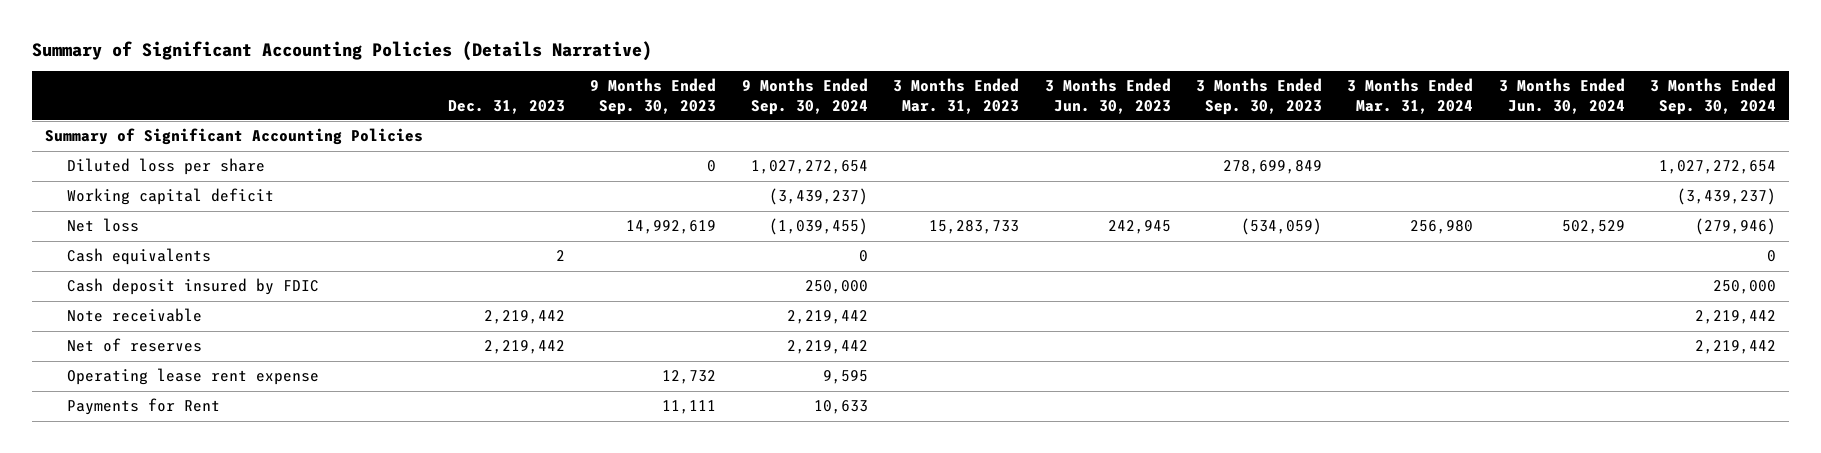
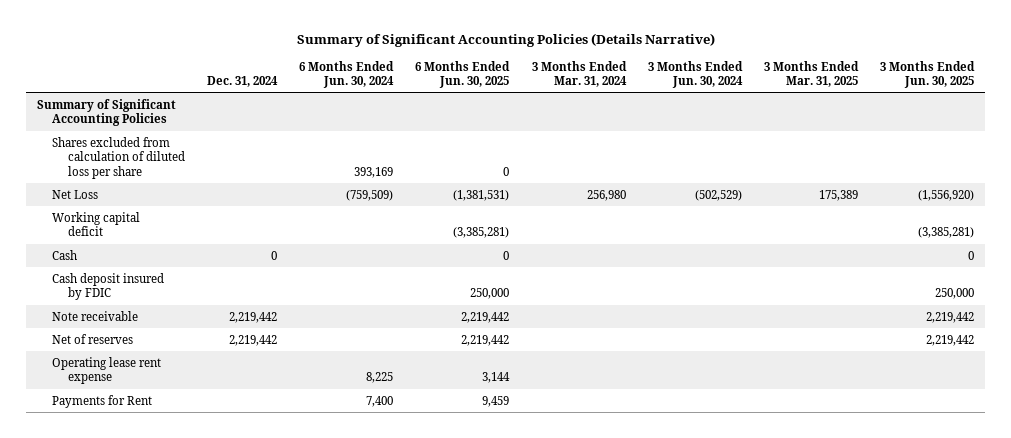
[447,99,565,114] Dec. 31, 2023 -> none
[590,78,717,115] 9 Months Ended Sep. 30, 2023 -> none
[741,78,868,115] 9 Months Ended Sep. 30, 2024 -> none
[893,78,1020,114] 3 Months Ended Mar. 31, 2023 -> none
[1044,78,1171,114] 3 Months Ended Jun. 30, 2023 -> none
[1195,78,1322,115] 3 Months Ended Sep. 30, 2023 -> none
[1650,78,1777,115] 3 Months Ended Sep. 30, 2024 -> none
none -> [207,76,279,88] Dec. 31, 2024
none -> [299,60,395,89] 6 Months Ended Jun. 30, 2024
none -> [415,60,511,89] 6 Months Ended Jun. 30, 2025
none -> [764,60,860,88] 3 Months Ended Mar. 31, 2025
none -> [880,60,976,89] 3 Months Ended Jun. 30, 2025
[66,158,265,176] Diluted loss per share -> [52,136,185,179] Shares excluded from calculation of diluted loss per share
none -> [52,189,99,199] Net Loss
[66,218,139,233] Net loss -> none
[66,248,211,266] Cash equivalents -> [52,249,78,260] Cash

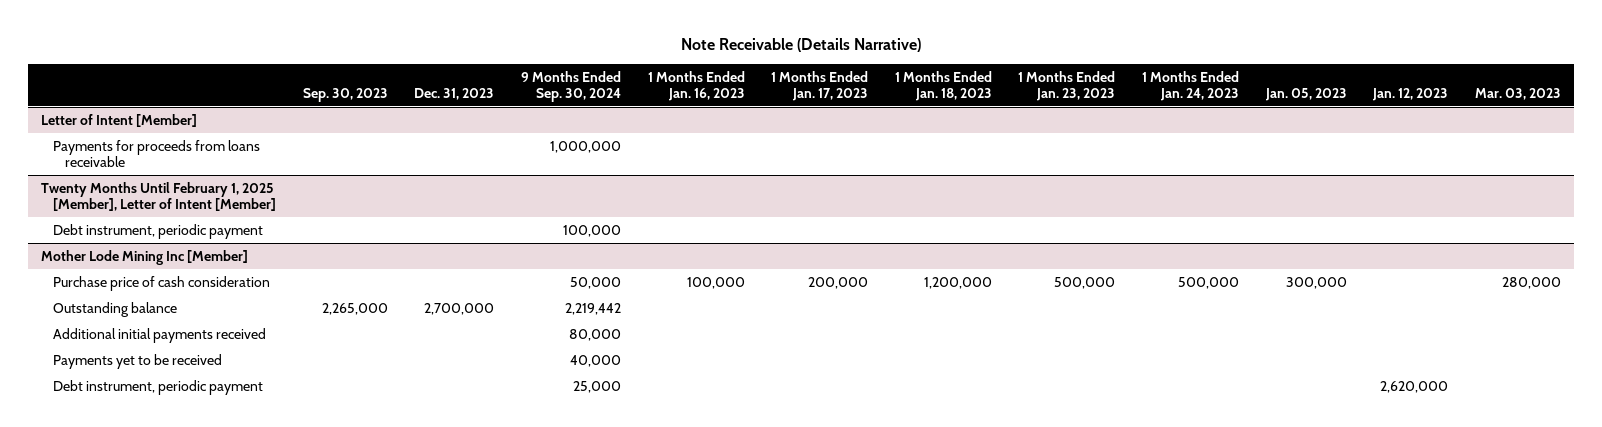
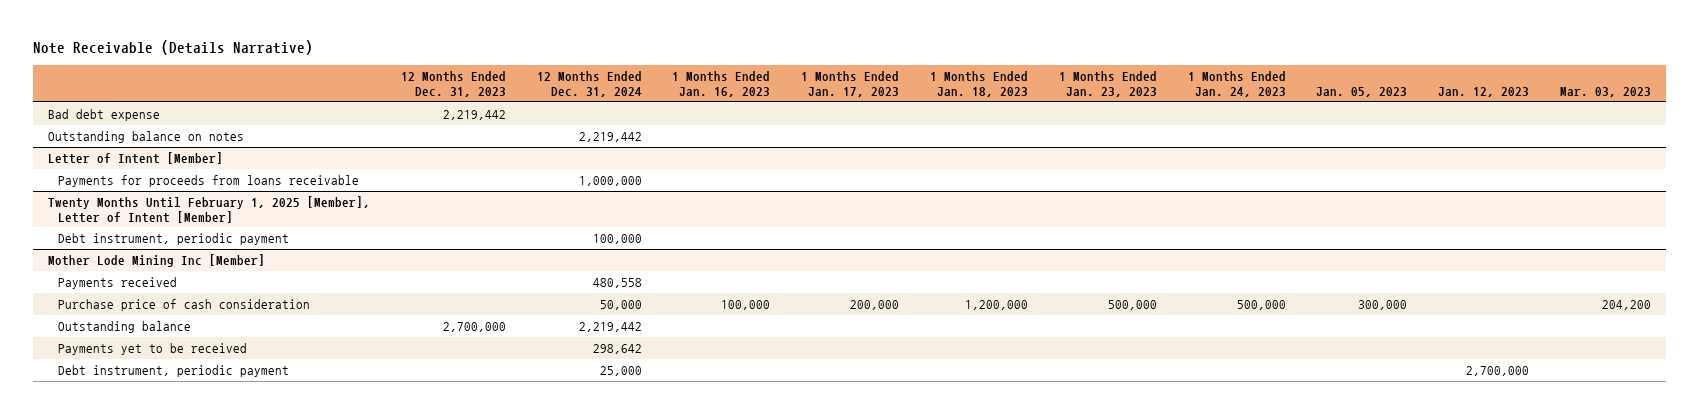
[302,87,388,102] Sep. 30, 2023 -> none
[414,87,495,100] Dec. 31, 2023 -> none
[521,70,622,102] 9 Months Ended Sep. 30, 2024 -> none
none -> [400,70,506,97] 12 Months Ended Dec. 31, 2023
none -> [536,70,642,97] 12 Months Ended Dec. 31, 2024
none -> [48,108,161,121] Bad debt expense
none -> [48,130,245,143] Outstanding balance on notes
none -> [57,276,177,289] Payments received
[1501,276,1561,289] 280,000 -> [1601,299,1651,310] 204,200
[53,327,267,343] Additional initial payments received -> none
[1380,380,1449,393] 2,620,000 -> [1466,365,1530,376] 2,700,000

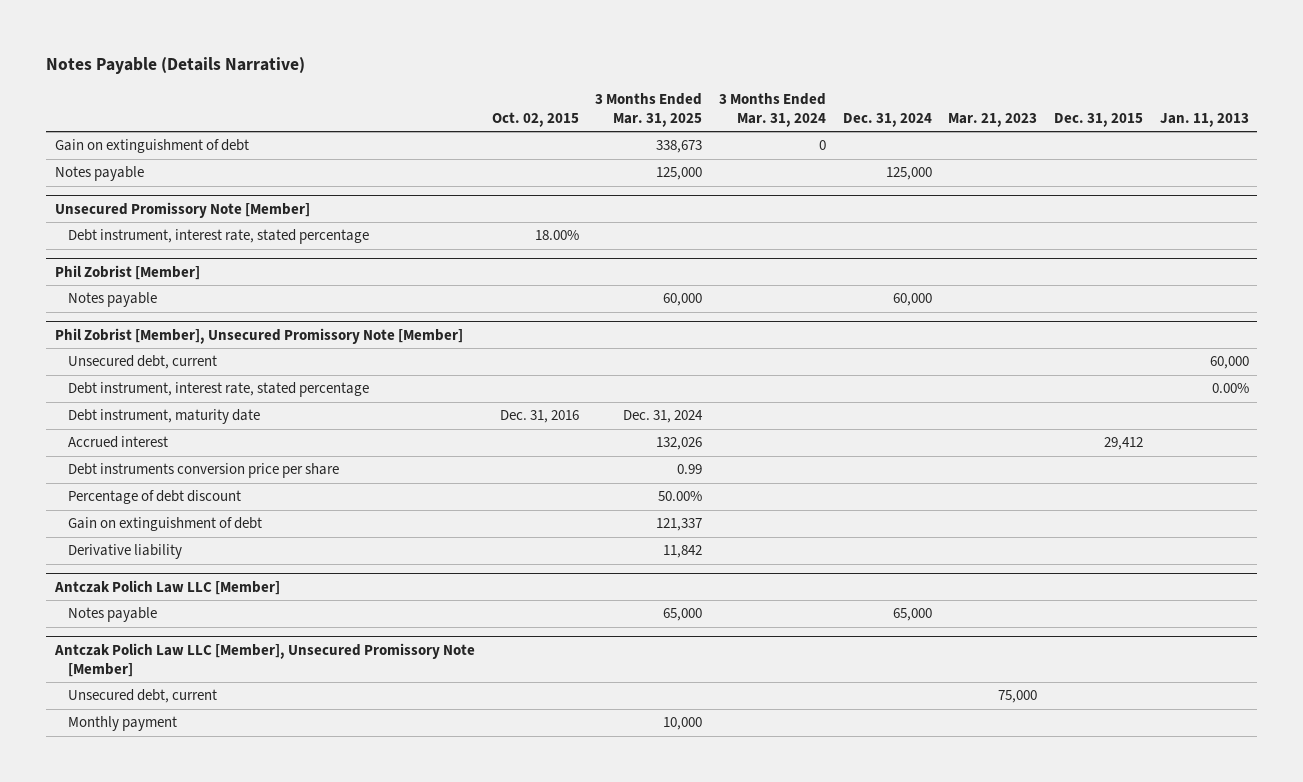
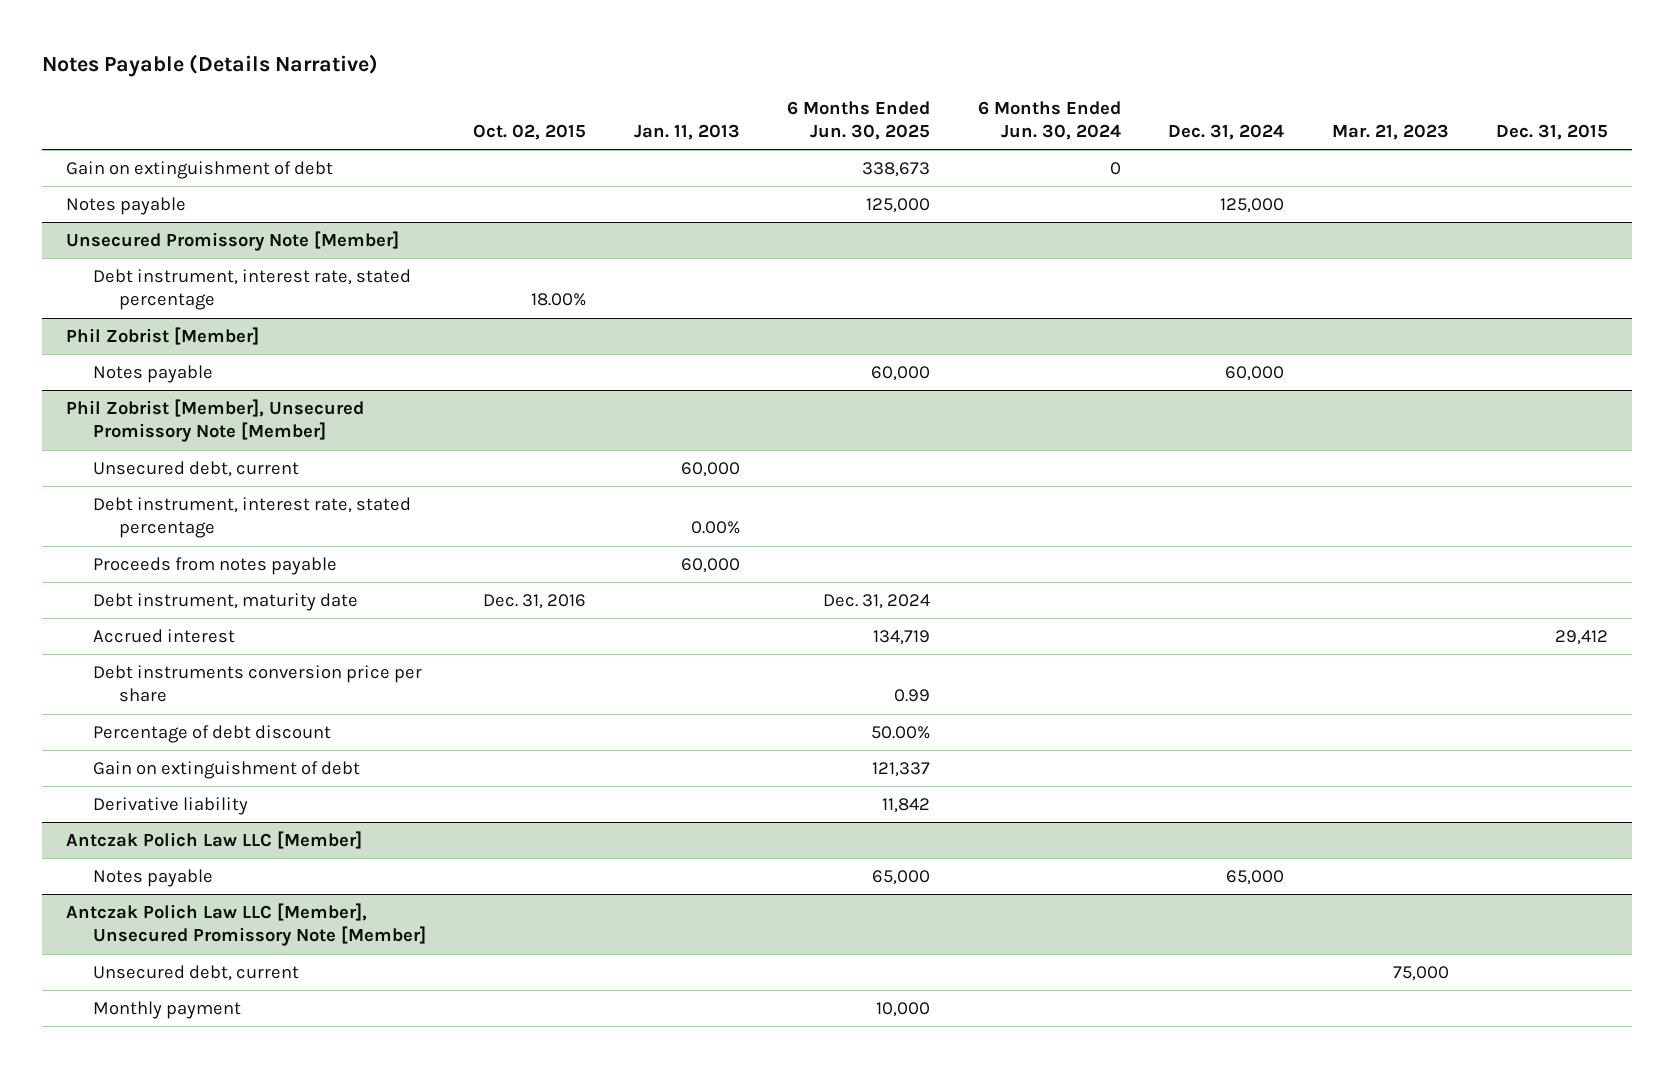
[595,92,703,127] 3 Months Ended Mar. 31, 2025 -> none
[718,92,826,127] 3 Months Ended Mar. 31, 2024 -> none
none -> [787,100,931,141] 6 Months Ended Jun. 30, 2025
none -> [977,100,1121,141] 6 Months Ended Jun. 30, 2024
none -> [92,556,337,575] Proceeds from notes payable

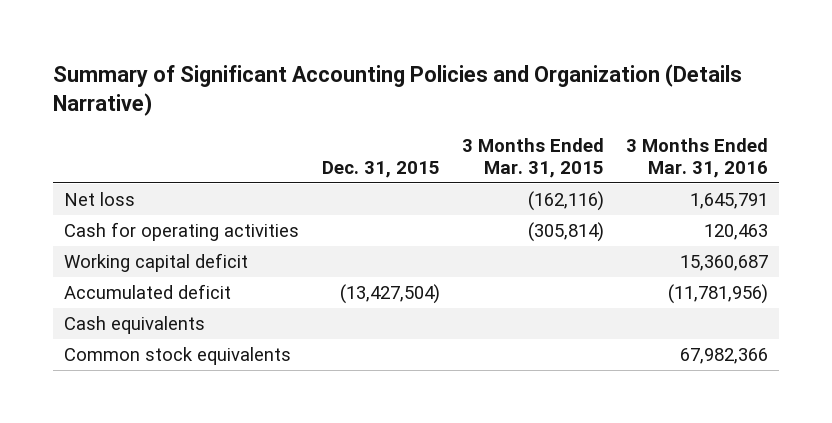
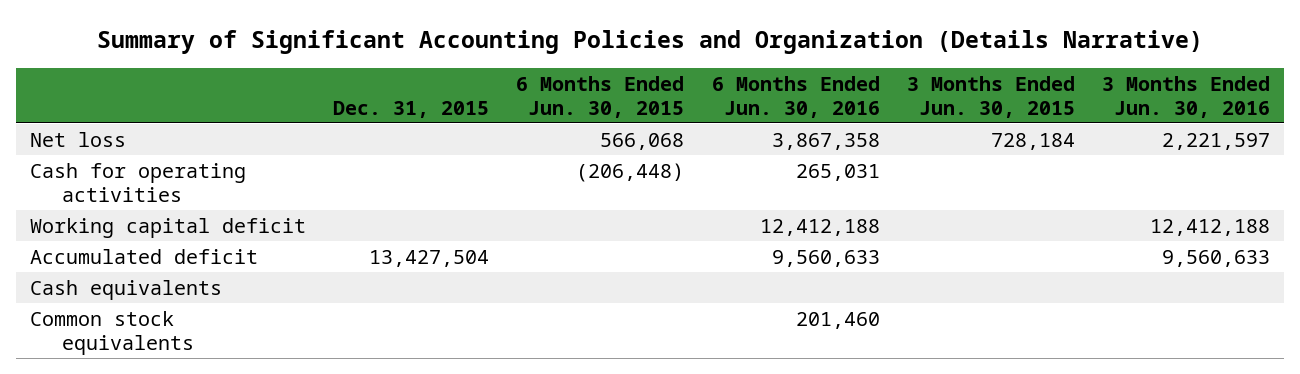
[461,138,604,178] 3 Months Ended Mar. 31, 2015 -> none
[625,138,768,178] 3 Months Ended Mar. 31, 2016 -> none
none -> [516,75,685,118] 6 Months Ended Jun. 30, 2015
none -> [711,75,880,118] 6 Months Ended Jun. 30, 2016
none -> [906,75,1075,118] 3 Months Ended Jun. 30, 2015
none -> [1101,75,1270,118] 3 Months Ended Jun. 30, 2016
[339,284,440,305] (13,427,504) -> [369,249,490,267] 13,427,504

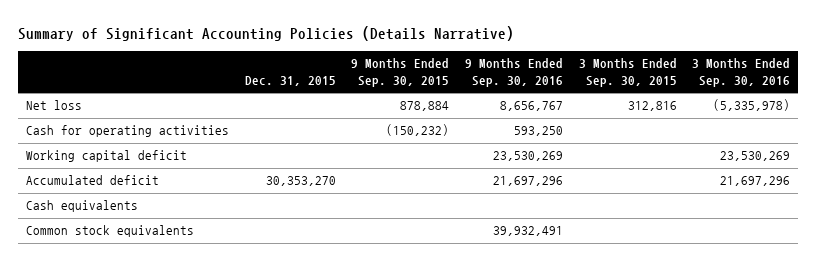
[97,29,1204,54] Summary of Significant Accounting Policies and Organization (Details Narrative) -> [18,26,515,42] Summary of Significant Accounting Policies (Details Narrative)
[516,75,685,118] 6 Months Ended Jun. 30, 2015 -> none
[711,75,880,118] 6 Months Ended Jun. 30, 2016 -> none
[906,75,1075,118] 3 Months Ended Jun. 30, 2015 -> none
[1101,75,1270,118] 3 Months Ended Jun. 30, 2016 -> none
none -> [351,58,450,87] 9 Months Ended Sep. 30, 2015
none -> [464,58,563,87] 9 Months Ended Sep. 30, 2016
none -> [578,58,677,87] 3 Months Ended Sep. 30, 2015
none -> [692,58,791,87] 3 Months Ended Sep. 30, 2016
[369,249,490,267] 13,427,504 -> [265,176,336,187] 30,353,270

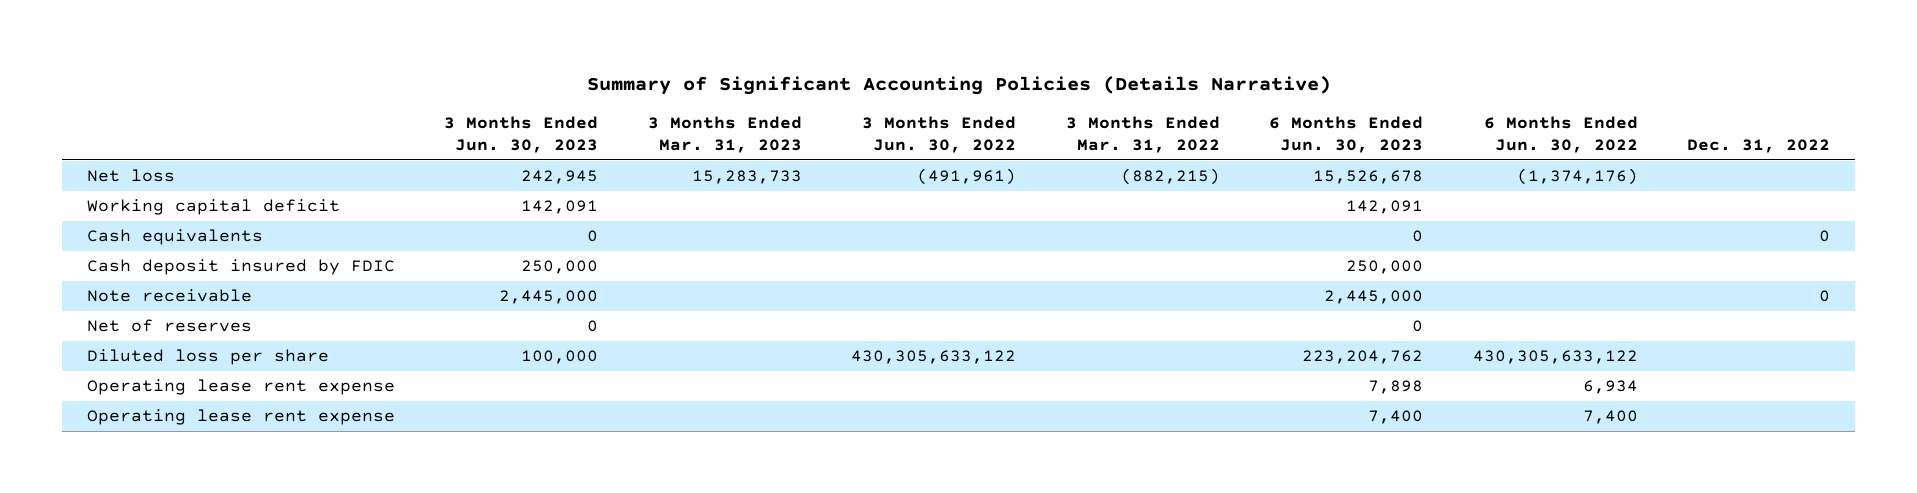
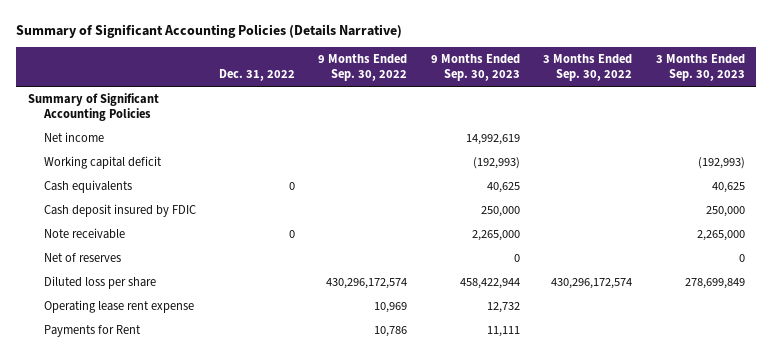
[444,116,599,154] 3 Months Ended Jun. 30, 2023 -> none
[647,116,802,154] 3 Months Ended Mar. 31, 2023 -> none
[862,116,1017,154] 3 Months Ended Jun. 30, 2022 -> none
[1065,116,1220,154] 3 Months Ended Mar. 31, 2022 -> none
[1269,116,1424,154] 6 Months Ended Jun. 30, 2023 -> none
[1483,116,1638,154] 6 Months Ended Jun. 30, 2022 -> none
none -> [318,54,408,82] 9 Months Ended Sep. 30, 2022
none -> [430,54,520,82] 9 Months Ended Sep. 30, 2023
none -> [543,54,633,82] 3 Months Ended Sep. 30, 2022
none -> [655,54,745,82] 3 Months Ended Sep. 30, 2023
[86,169,175,183] Net loss -> none
none -> [27,93,159,122] Summary of Significant Accounting Policies
none -> [43,132,104,143] Net income
[86,409,395,426] Operating lease rent expense -> [43,325,141,338] Payments for Rent

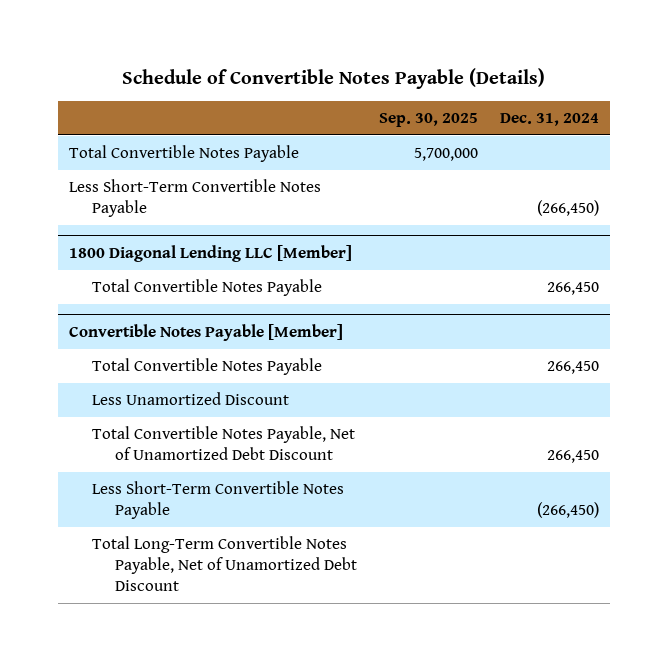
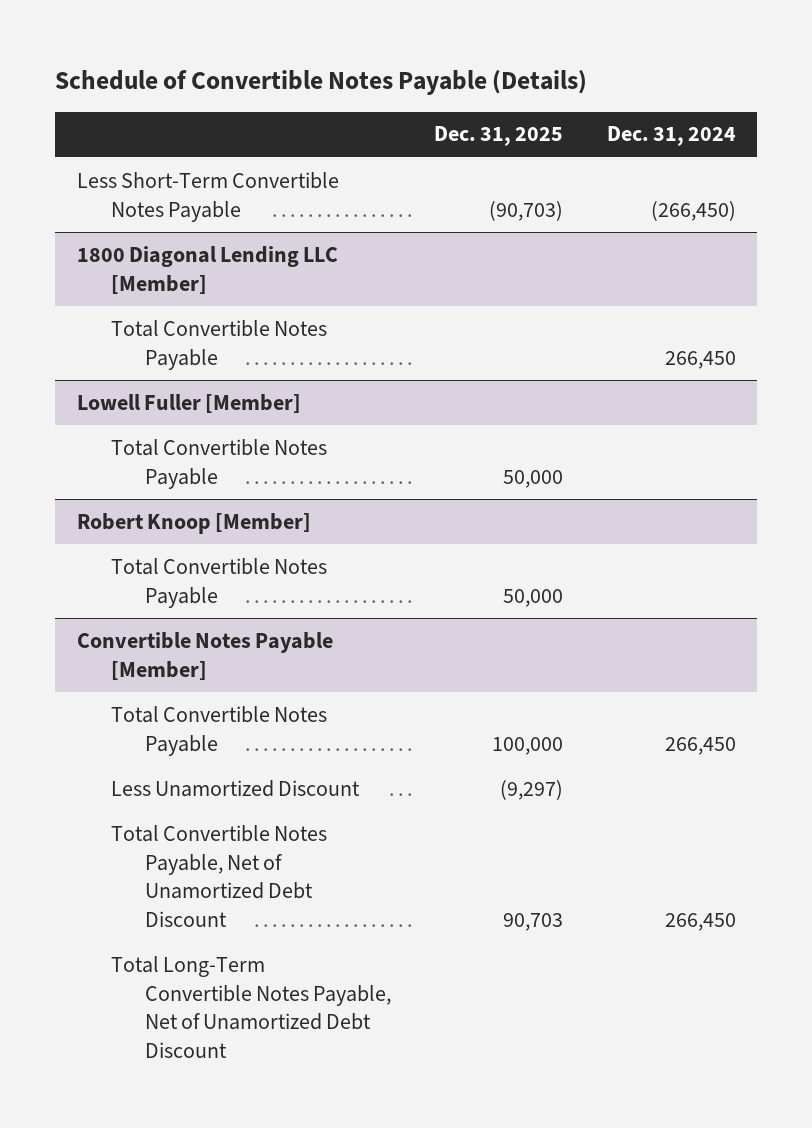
[378,113,478,128] Sep. 30, 2025 -> none
none -> [434,126,564,147] Dec. 31, 2025
[68,145,299,163] Total Convertible Notes Payable -> none
none -> [76,393,301,413] Lowell Fuller [Member]
none -> [110,438,327,489] Total Convertible Notes Payable
none -> [76,512,311,534] Robert Knoop [Member]
none -> [110,557,327,608] Total Convertible Notes Payable
[91,481,344,520] Less Short-Term Convertible Notes Payable -> none

